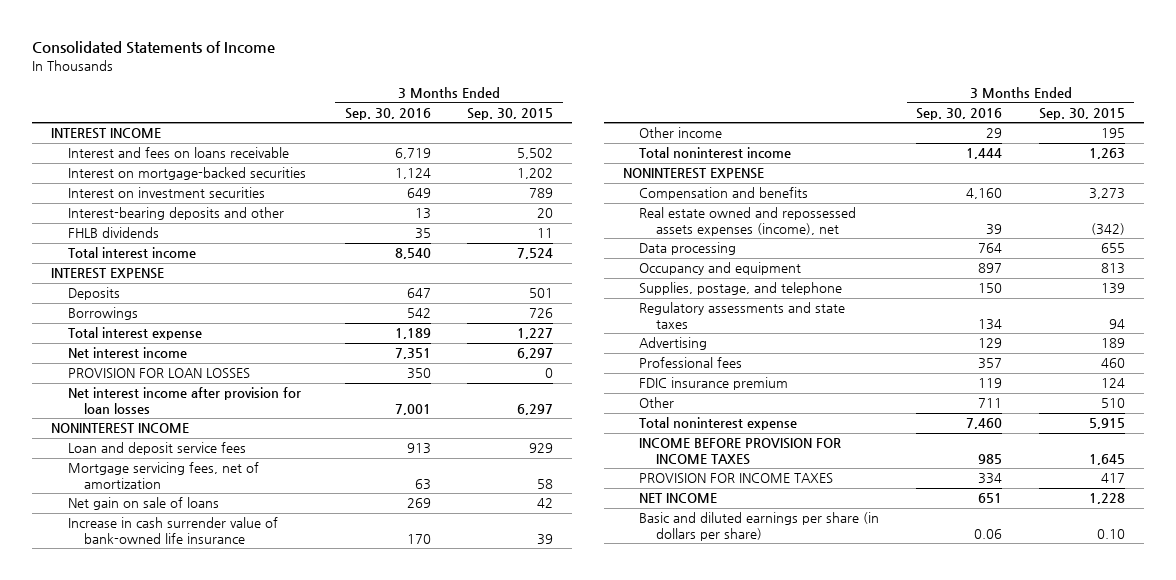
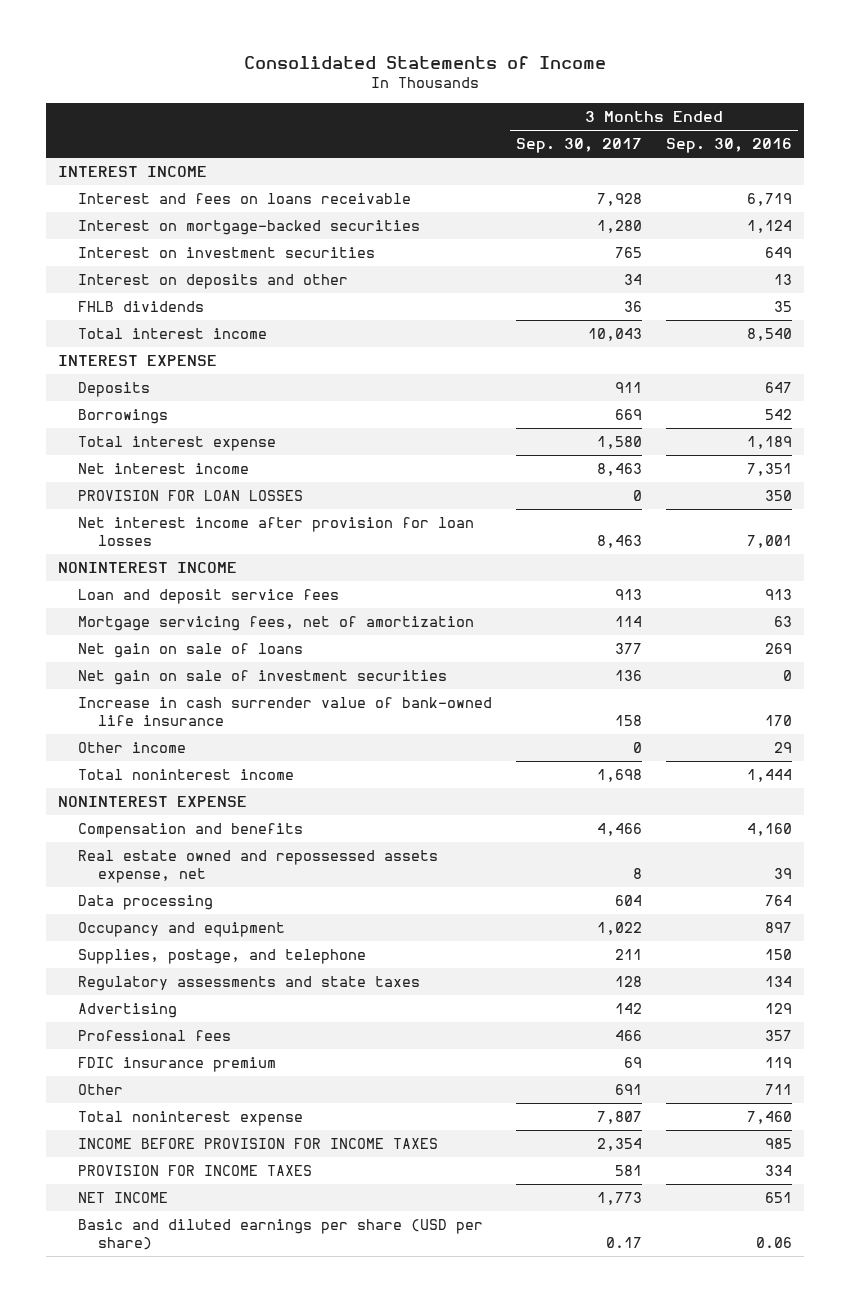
[467,107,554,120] Sep. 30, 2015 -> none
none -> [516,138,643,154] Sep. 30, 2017
[67,207,284,221] Interest-bearing deposits and other -> [77,274,348,290] Interest on deposits and other
none -> [77,670,447,686] Net gain on sale of investment securities
[639,207,857,236] Real estate owned and repossessed assets expenses (income), net -> [77,850,438,883] Real estate owned and repossessed assets expense, net
[639,512,880,541] Basic and diluted earnings per share (in dollars per share) -> [77,1219,483,1250] Basic and diluted earnings per share (USD per share)

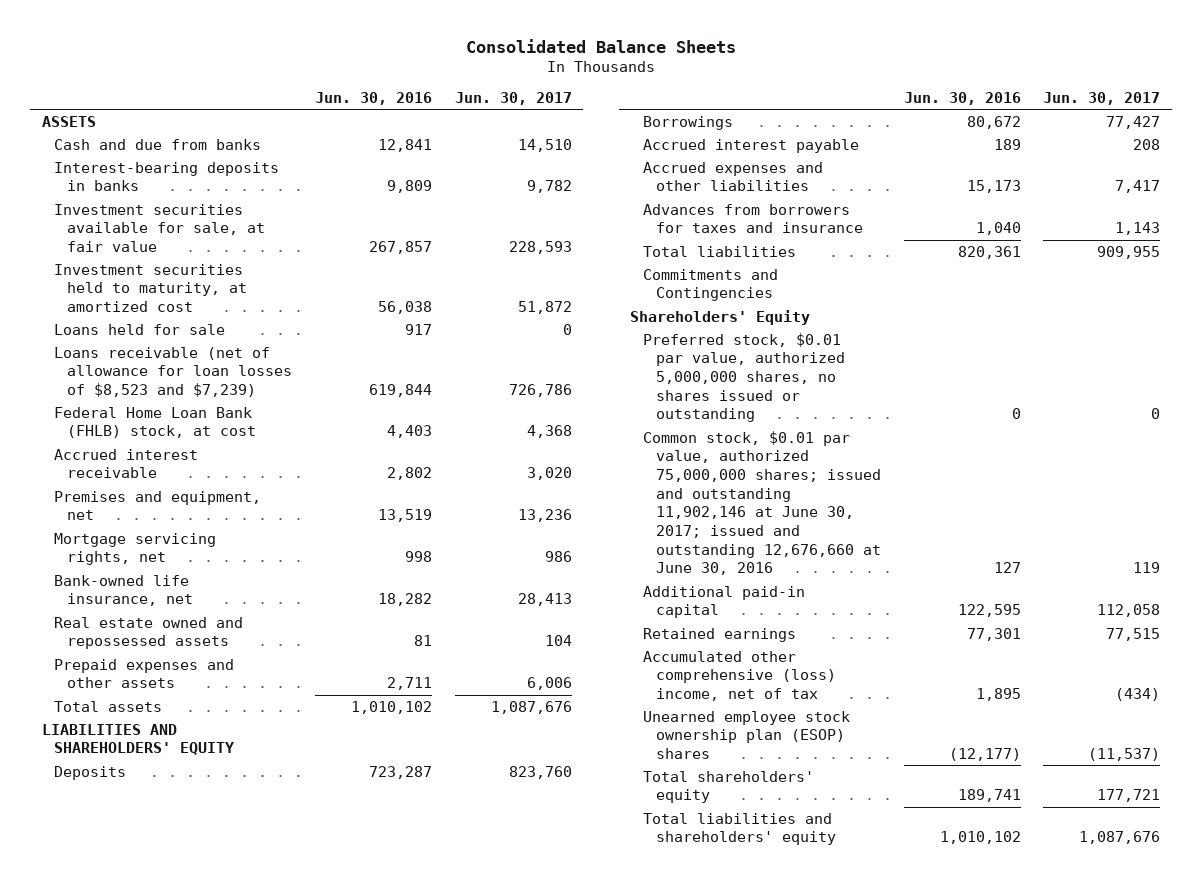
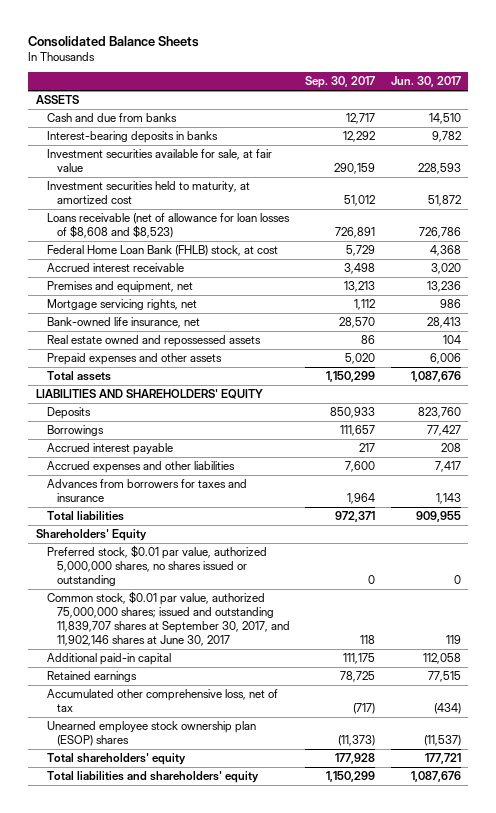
[314,92,432,106] Jun. 30, 2016 -> none
none -> [305,76,376,89] Sep. 30, 2017
[54,323,226,335] Loans held for sale -> none
[54,346,292,398] Loans receivable (net of allowance for loan losses of $8,523 and $7,239) -> [46,213,290,239] Loans receivable (net of allowance for loan losses of $8,608 and $8,523)
[643,268,779,302] Commitments and Contingencies -> none
[643,430,881,576] Common stock, $0.01 par value, authorized 75,000,000 shares; issued and outstanding 11,902,146 at June 30, 2017; issued and outstanding 12,676,660 at June 30, 2016 -> [46,591,291,647] Common stock, $0.01 par value, authorized 75,000,000 shares; issued and outstanding 11,839,707 shares at September 30, 2017, and 11,902,146 shares at June 30, 2017
[643,650,836,702] Accumulated other comprehensive (loss) income, net of tax -> [46,689,278,713] Accumulated other comprehensive loss, net of tax

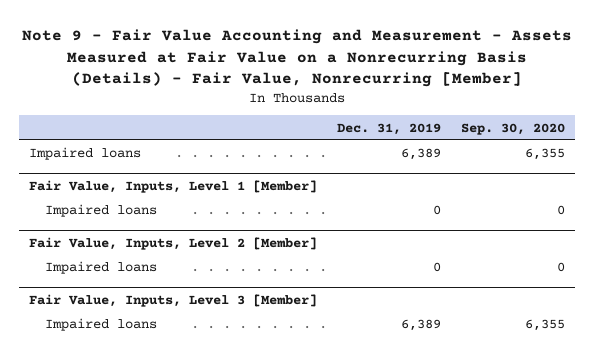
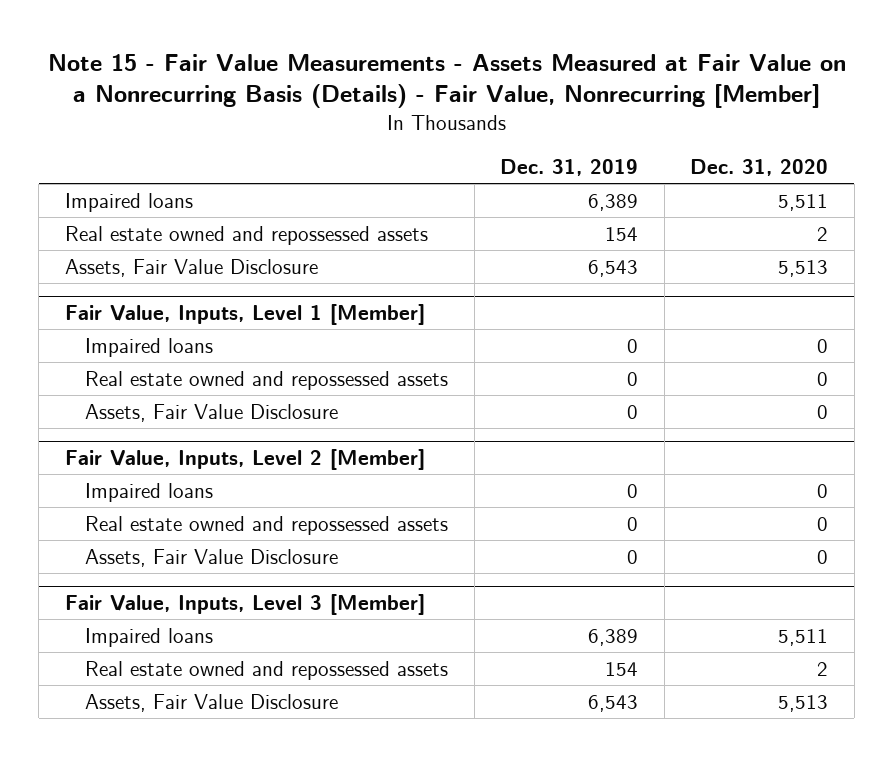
[22,29,573,88] Note 9 - Fair Value Accounting and Measurement - Assets Measured at Fair Value on a Nonrecurring Basis (Details) - Fair Value, Nonrecurring [Member] -> [47,53,846,109] Note 15 - Fair Value Measurements - Assets Measured at Fair Value on a Nonrecurring Basis (Details) - Fair Value, Nonrecurring [Member]
[461,122,566,135] Sep. 30, 2020 -> none
none -> [690,158,829,176] Dec. 31, 2020
none -> [64,225,428,245] Real estate owned and repossessed assets
none -> [64,258,318,277] Assets, Fair Value Disclosure
none -> [85,370,449,390] Real estate owned and repossessed assets
none -> [85,403,339,422] Assets, Fair Value Disclosure
none -> [85,515,449,535] Real estate owned and repossessed assets
none -> [85,548,339,567] Assets, Fair Value Disclosure
none -> [85,660,449,680] Real estate owned and repossessed assets
none -> [85,693,339,712] Assets, Fair Value Disclosure

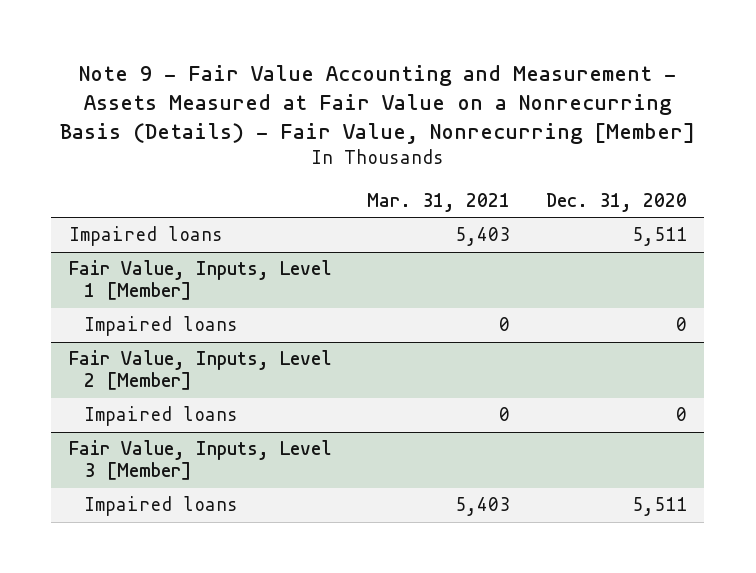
[47,53,846,109] Note 15 - Fair Value Measurements - Assets Measured at Fair Value on a Nonrecurring Basis (Details) - Fair Value, Nonrecurring [Member] -> [59,64,695,145] Note 9 - Fair Value Accounting and Measurement - Assets Measured at Fair Value on a Nonrecurring Basis (Details) - Fair Value, Nonrecurring [Member]
[500,158,639,176] Dec. 31, 2019 -> none
none -> [367,192,511,212] Mar. 31, 2021
[64,225,428,245] Real estate owned and repossessed assets -> none
[64,258,318,277] Assets, Fair Value Disclosure -> none
[85,370,449,390] Real estate owned and repossessed assets -> none
[85,403,339,422] Assets, Fair Value Disclosure -> none
[85,515,449,535] Real estate owned and repossessed assets -> none
[85,548,339,567] Assets, Fair Value Disclosure -> none
[85,660,449,680] Real estate owned and repossessed assets -> none
[85,693,339,712] Assets, Fair Value Disclosure -> none

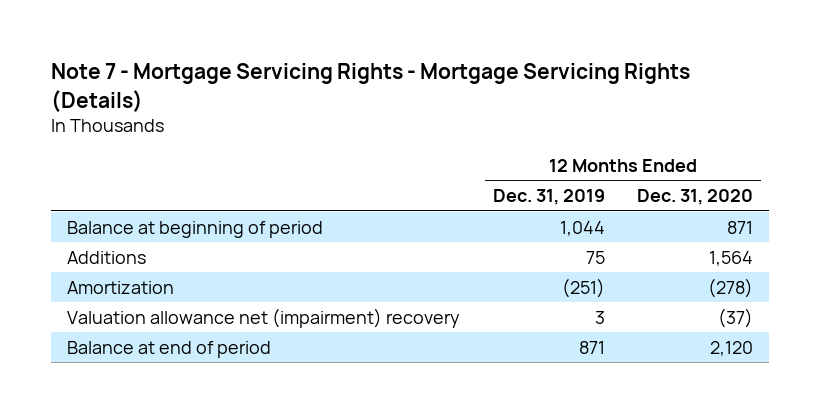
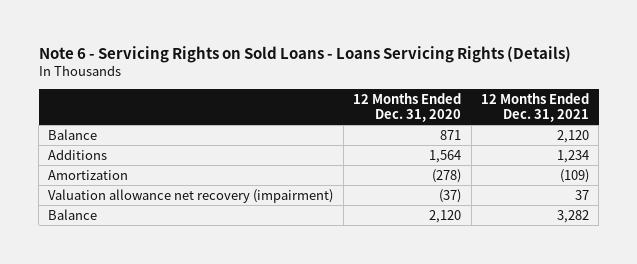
[51,63,691,112] Note 7 - Mortgage Servicing Rights - Mortgage Servicing Rights (Details) -> [38,45,571,63] Note 6 - Servicing Rights on Sold Loans - Loans Servicing Rights (Details)
[492,189,605,206] Dec. 31, 2019 -> none
none -> [480,92,589,123] 12 Months Ended Dec. 31, 2021
[67,220,324,238] Balance at beginning of period -> [48,128,98,140] Balance
[67,307,461,328] Valuation allowance net (impairment) recovery -> [48,188,334,203] Valuation allowance net recovery (impairment)
[67,340,272,358] Balance at end of period -> [48,208,98,220] Balance

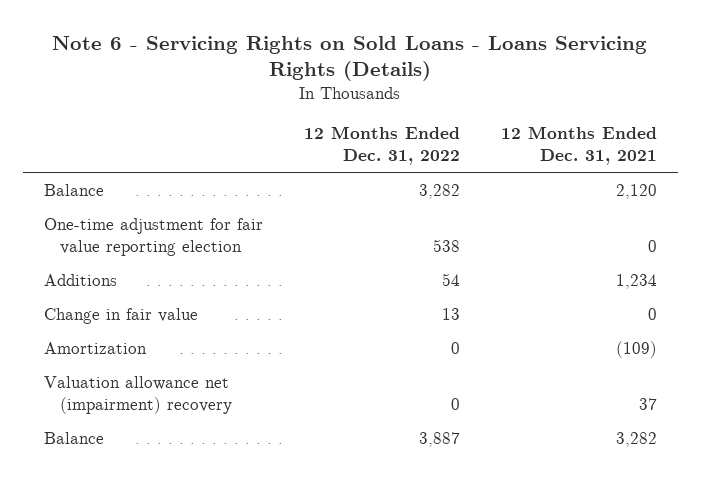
[353,92,462,123] 12 Months Ended Dec. 31, 2020 -> none
none -> [303,125,460,165] 12 Months Ended Dec. 31, 2022
none -> [43,218,263,256] One-time adjustment for fair value reporting election
none -> [43,308,198,325] Change in fair value
[48,188,334,203] Valuation allowance net recovery (impairment) -> [43,376,233,414] Valuation allowance net (impairment) recovery

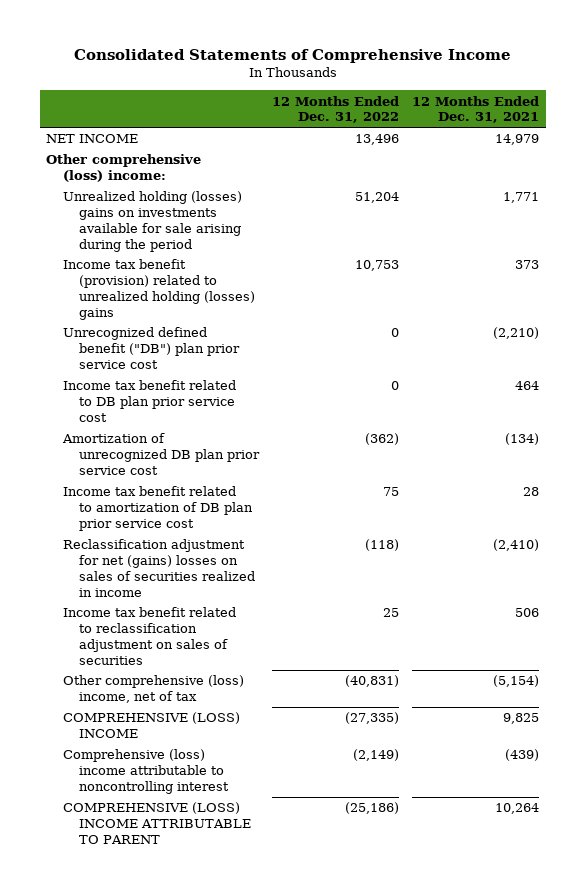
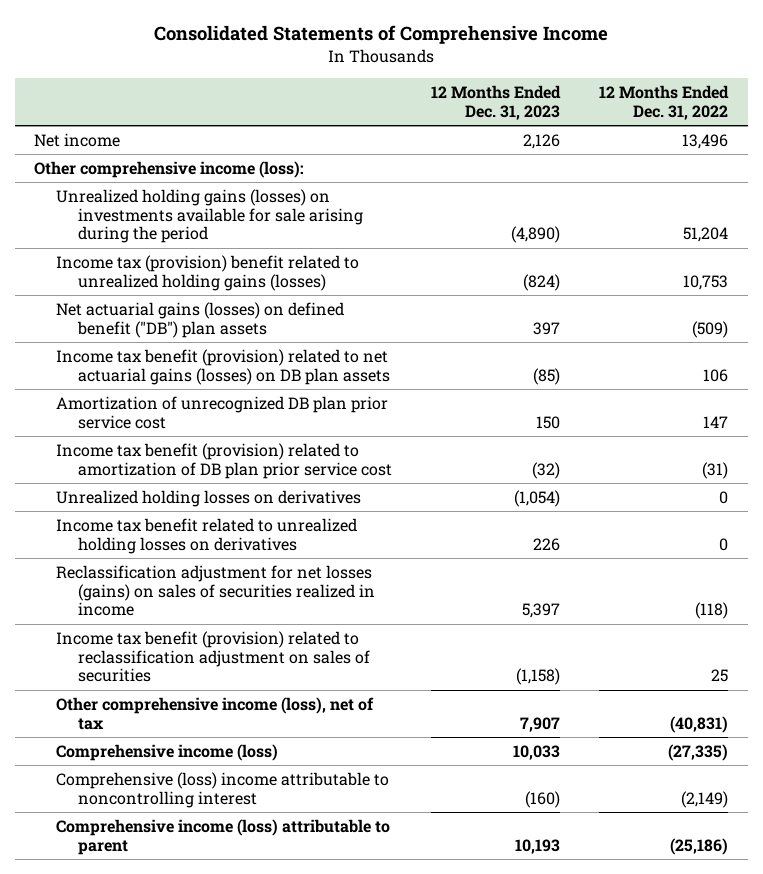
[412,95,540,124] 12 Months Ended Dec. 31, 2021 -> none
none -> [431,85,562,120] 12 Months Ended Dec. 31, 2023
[62,327,241,369] Unrecognized defined benefit ("DB") plan prior service cost -> none
[62,380,236,422] Income tax benefit related to DB plan prior service cost -> none
[46,134,139,144] NET INCOME -> [34,132,121,147] Net income
[46,154,202,183] Other comprehensive (loss) income: -> [34,160,305,178] Other comprehensive income (loss):
[62,191,242,252] Unrealized holding (losses) gains on investments available for sale arising during the period -> [56,188,364,244] Unrealized holding gains (losses) on investments available for sale arising during the period
[62,259,256,320] Income tax benefit (provision) related to unrealized holding (losses) gains -> [56,254,360,291] Income tax (provision) benefit related to unrealized holding gains (losses)
none -> [56,301,345,338] Net actuarial gains (losses) on defined benefit ("DB") plan assets
none -> [56,348,391,385] Income tax benefit (provision) related to net actuarial gains (losses) on DB plan assets
[365,433,400,446] (362) -> [703,415,729,428] 147
[62,486,254,531] Income tax benefit related to amortization of DB plan prior service cost -> [56,442,393,479] Income tax benefit (provision) related to amortization of DB plan prior service cost
[383,487,400,497] 75 -> [702,461,729,479] (31)
none -> [56,489,362,507] Unrealized holding losses on derivatives
none -> [56,517,358,554] Income tax benefit related to unrealized holding losses on derivatives
[62,539,256,597] Reclassification adjustment for net (gains) losses on sales of securities realized in income -> [56,564,376,617] Reclassification adjustment for net losses (gains) on sales of securities realized in income
[62,607,236,665] Income tax benefit related to reclassification adjustment on sales of securities -> [56,630,371,683] Income tax benefit (provision) related to reclassification adjustment on sales of securities
[62,675,244,704] Other comprehensive (loss) income, net of tax -> [56,696,375,730] Other comprehensive income (loss), net of tax
[62,712,240,739] COMPREHENSIVE (LOSS) INCOME -> [56,743,279,761] Comprehensive income (loss)
[62,802,252,844] COMPREHENSIVE (LOSS) INCOME ATTRIBUTABLE TO PARENT -> [56,818,391,855] Comprehensive income (loss) attributable to parent

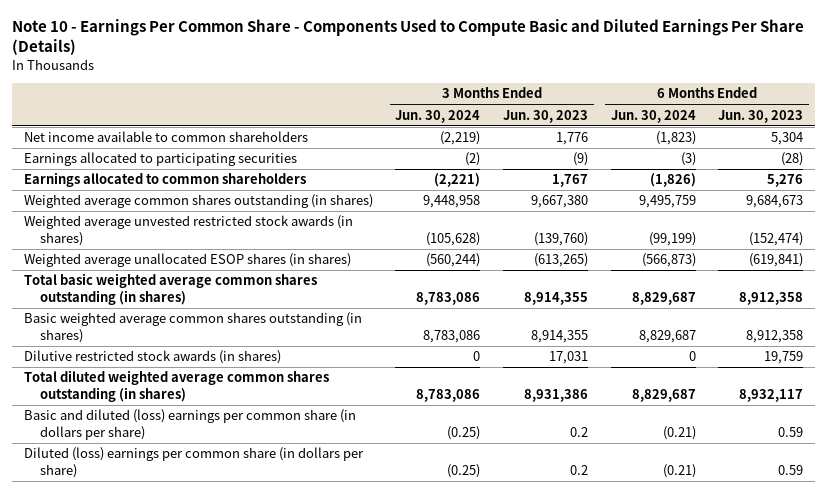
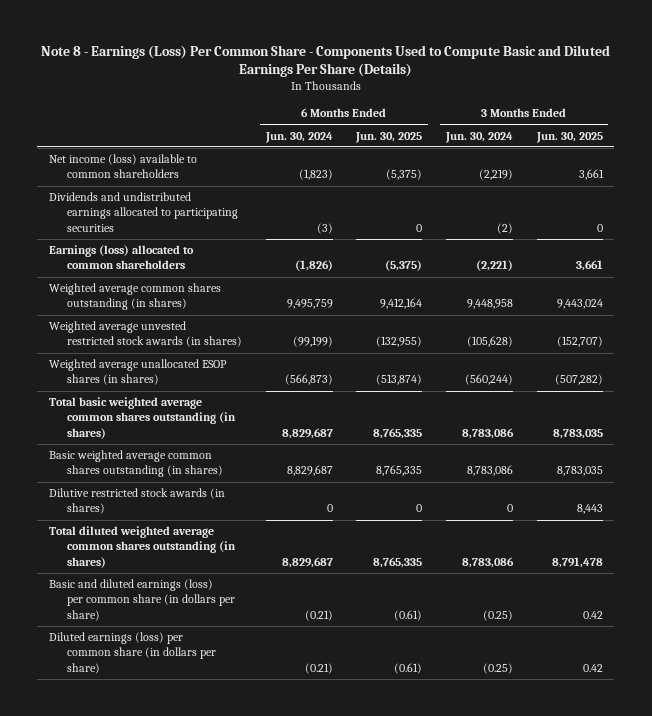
[12,19,805,56] Note 10 - Earnings Per Common Share - Components Used to Compute Basic and Diluted Earnings Per Share (Details) -> [40,44,610,78] Note 8 - Earnings (Loss) Per Common Share - Components Used to Compute Basic and Diluted Earnings Per Share (Details)
[503,109,589,123] Jun. 30, 2023 -> none
[718,109,804,123] Jun. 30, 2023 -> none
none -> [355,131,423,143] Jun. 30, 2025
none -> [535,131,603,143] Jun. 30, 2025
[23,131,308,143] Net income available to common shareholders -> [49,154,198,179] Net income (loss) available to common shareholders
[23,152,297,167] Earnings allocated to participating securities -> [49,192,239,232] Dividends and undistributed earnings allocated to participating securities
[23,172,306,188] Earnings allocated to common shareholders -> [49,245,195,270] Earnings (loss) allocated to common shareholders
[23,409,356,440] Basic and diluted (loss) earnings per common share (in dollars per share) -> [49,579,236,621] Basic and diluted earnings (loss) per common share (in dollars per share)
[23,447,364,478] Diluted (loss) earnings per common share (in dollars per share) -> [49,632,217,674] Diluted earnings (loss) per common share (in dollars per share)

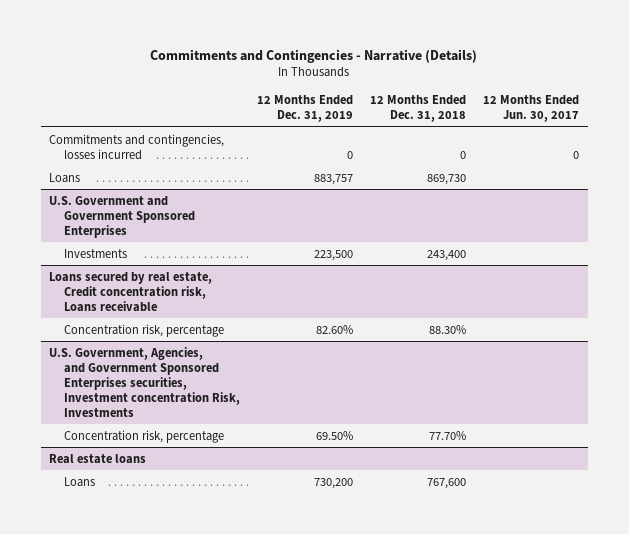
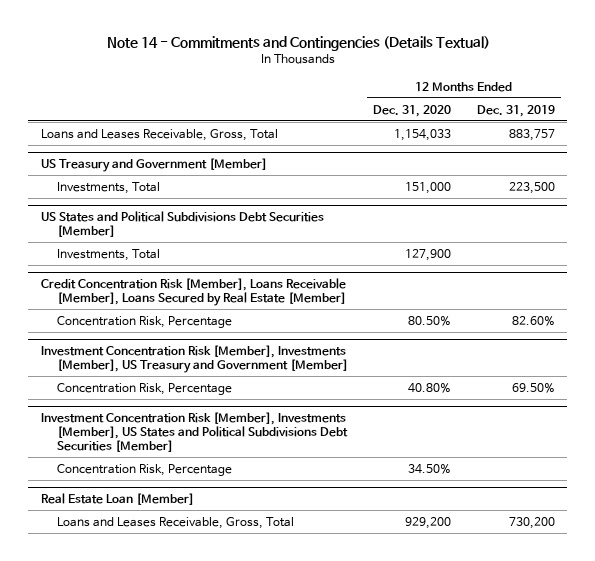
[150,48,478,63] Commitments and Contingencies - Narrative (Details) -> [106,35,490,51] Note 14 - Commitments and Contingencies (Details Textual)
[370,95,467,123] 12 Months Ended Dec. 31, 2018 -> none
[483,95,580,123] 12 Months Ended Jun. 30, 2017 -> none
none -> [373,104,452,117] Dec. 31, 2020
[49,133,225,160] Commitments and contingencies, losses incurred -> none
[49,346,241,417] U.S. Government, Agencies, and Government Sponsored Enterprises securities, Investment concentration Risk, Investments -> none
[49,172,81,183] Loans -> [40,128,278,141] Loans and Leases Receivable, Gross, Total
[49,195,196,238] U.S. Government and Government Sponsored Enterprises -> [40,157,267,172] US Treasury and Government [Member]
[64,248,128,258] Investments -> [57,181,161,194] Investments, Total
none -> [40,210,324,238] US States and Political Subdivisions Debt Securities [Member]
none -> [57,248,161,261] Investments, Total
[49,271,213,312] Loans secured by real estate, Credit concentration risk, Loans receivable -> [40,277,347,307] Credit Concentration Risk [Member], Loans Receivable [Member], Loans Secured by Real Estate [Member]
[64,323,225,337] Concentration risk, percentage -> [57,315,233,328] Concentration Risk, Percentage
none -> [40,344,349,374] Investment Concentration Risk [Member], Investments [Member], US Treasury and Government [Member]
[64,429,225,443] Concentration risk, percentage -> [57,382,233,395] Concentration Risk, Percentage
none -> [40,411,349,453] Investment Concentration Risk [Member], Investments [Member], US States and Political Subdivisions Debt Securities [Member]
none -> [57,463,233,476] Concentration Risk, Percentage
[49,453,147,464] Real estate loans -> [40,492,194,505] Real Estate Loan [Member]
[64,476,96,487] Loans -> [57,516,295,529] Loans and Leases Receivable, Gross, Total

